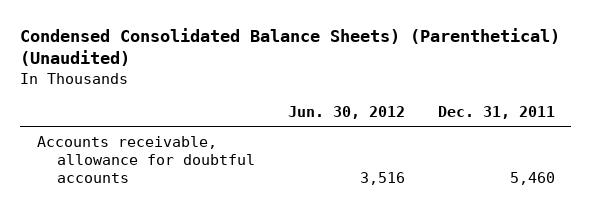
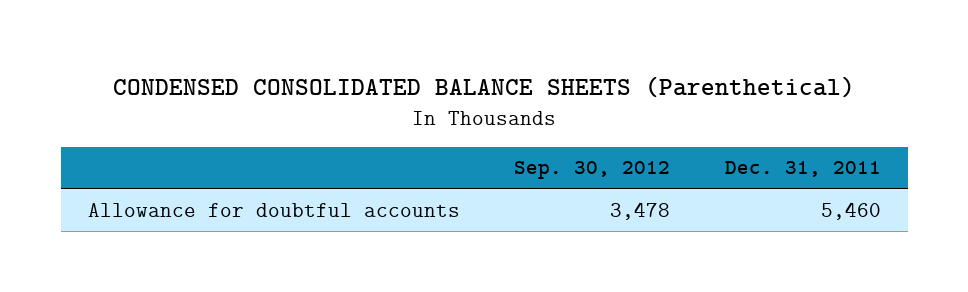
[19,28,560,67] Condensed Consolidated Balance Sheets) (Parenthetical) (Unaudited) -> [113,75,856,98] CONDENSED CONSOLIDATED BALANCE SHEETS (Parenthetical)
[287,106,405,120] Jun. 30, 2012 -> none
none -> [514,161,671,180] Sep. 30, 2012
[36,135,255,184] Accounts receivable, allowance for doubtful accounts -> [87,202,460,217] Allowance for doubtful accounts

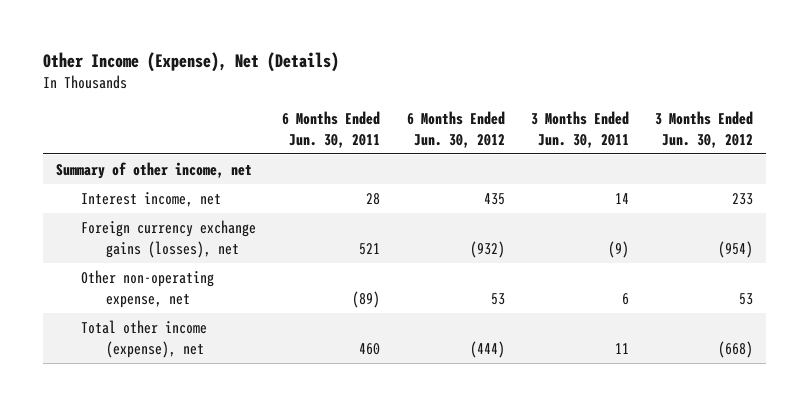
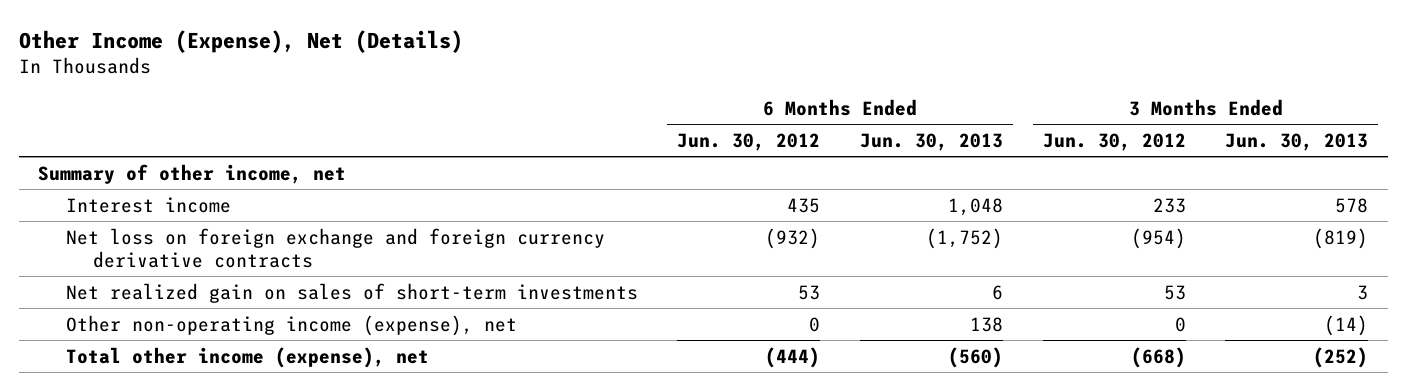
[282,111,381,148] 6 Months Ended Jun. 30, 2011 -> none
[530,111,629,148] 3 Months Ended Jun. 30, 2011 -> none
none -> [860,133,1004,152] Jun. 30, 2013
none -> [1225,133,1369,152] Jun. 30, 2013
[80,192,221,208] Interest income, net -> [65,196,231,213] Interest income
[80,220,256,258] Foreign currency exchange gains (losses), net -> [65,227,605,268] Net loss on foreign exchange and foreign currency derivative contracts
none -> [65,282,638,303] Net realized gain on sales of short-term investments
[80,270,214,308] Other non-operating expense, net -> [65,314,517,336] Other non-operating income (expense), net
[490,292,505,305] 53 -> [809,316,821,332] 0
[739,292,754,305] 53 -> [1174,316,1186,332] 0

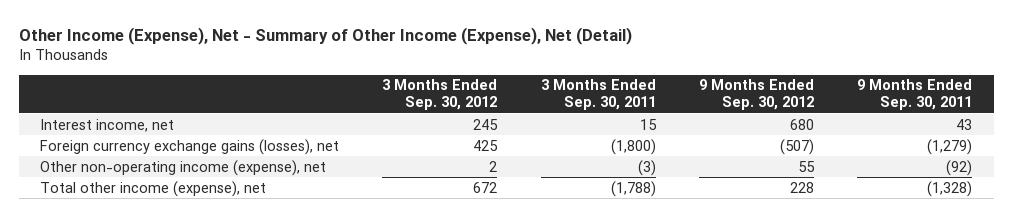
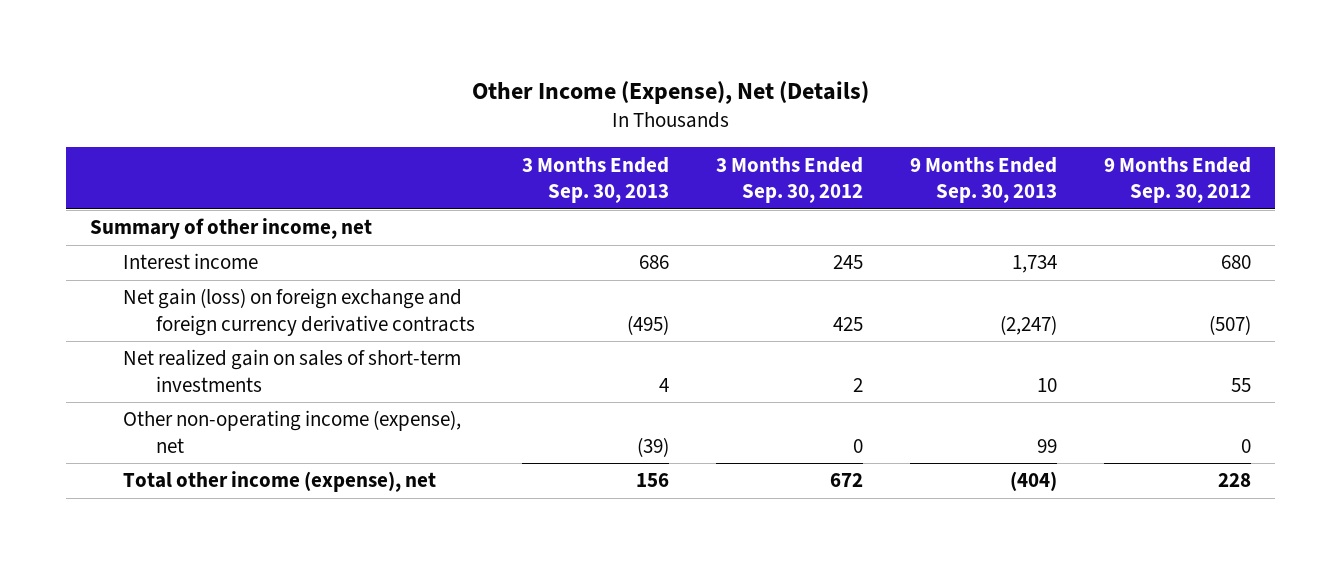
[18,26,632,45] Other Income (Expense), Net - Summary of Other Income (Expense), Net (Detail) -> [471,80,869,104] Other Income (Expense), Net (Details)
[540,79,656,111] 3 Months Ended Sep. 30, 2011 -> none
[857,79,973,111] 9 Months Ended Sep. 30, 2011 -> none
none -> [521,156,669,204] 3 Months Ended Sep. 30, 2013
none -> [910,156,1058,204] 9 Months Ended Sep. 30, 2013
none -> [89,218,372,240] Summary of other income, net
[40,118,175,132] Interest income, net -> [122,253,258,270] Interest income
[40,138,340,155] Foreign currency exchange gains (losses), net -> [122,288,475,336] Net gain (loss) on foreign exchange and foreign currency derivative contracts
none -> [122,349,461,392] Net realized gain on sales of short-term investments
[489,160,498,172] 2 -> [853,438,864,453] 0
[798,160,816,172] 55 -> [1241,438,1252,453] 0

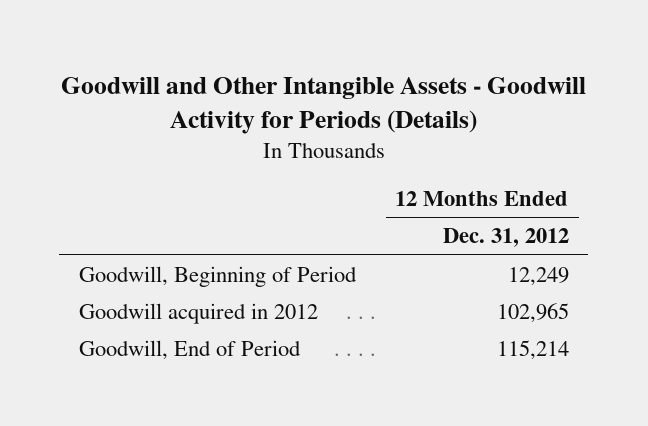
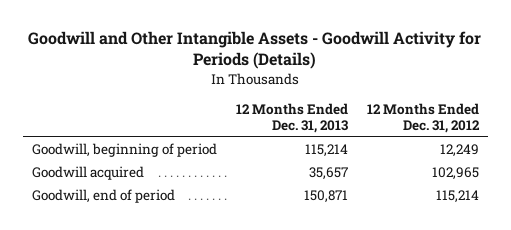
none -> [235,102,348,134] 12 Months Ended Dec. 31, 2013
[78,265,357,287] Goodwill, Beginning of Period -> [32,143,218,158] Goodwill, beginning of period
[78,302,318,324] Goodwill acquired in 2012 -> [32,166,145,181] Goodwill acquired
[78,339,301,360] Goodwill, End of Period -> [32,189,176,204] Goodwill, end of period

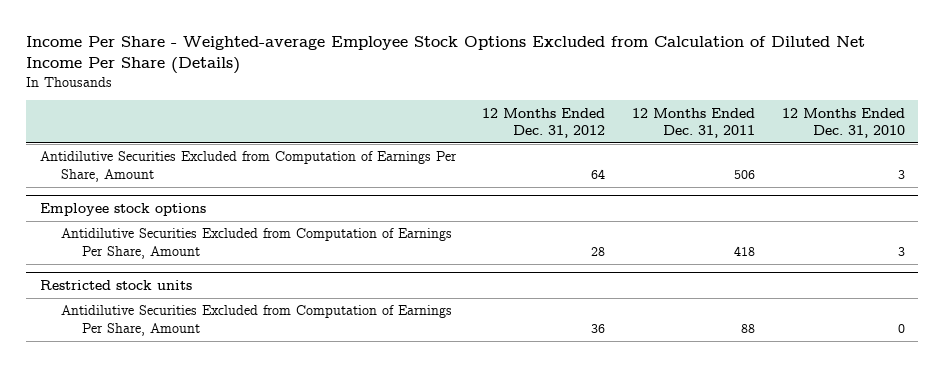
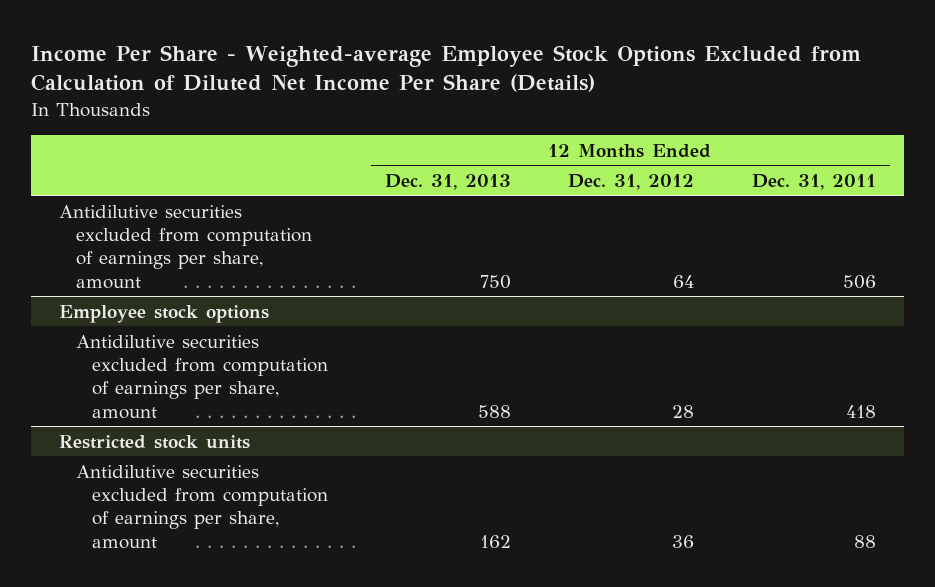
[781,107,905,138] 12 Months Ended Dec. 31, 2010 -> none
none -> [385,173,512,190] Dec. 31, 2013
[39,151,457,182] Antidilutive Securities Excluded from Computation of Earnings Per Share, Amount -> [59,204,312,289] Antidilutive securities excluded from computation of earnings per share, amount
[60,228,452,259] Antidilutive Securities Excluded from Computation of Earnings Per Share, Amount -> [75,334,328,419] Antidilutive securities excluded from computation of earnings per share, amount
[60,305,452,336] Antidilutive Securities Excluded from Computation of Earnings Per Share, Amount -> [75,464,328,549] Antidilutive securities excluded from computation of earnings per share, amount

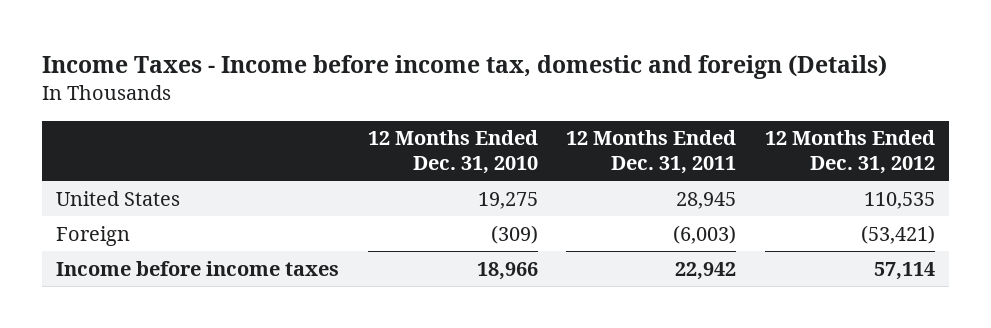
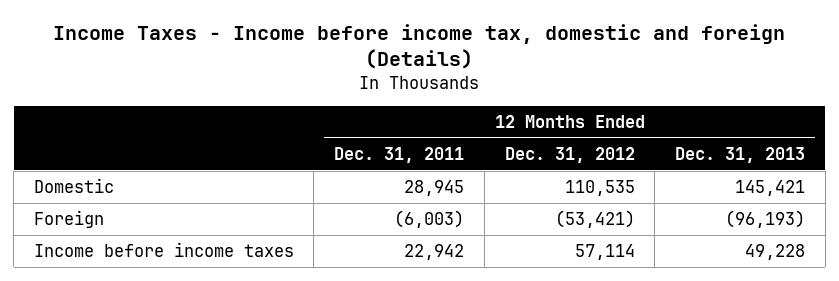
[367,130,538,175] 12 Months Ended Dec. 31, 2010 -> none
none -> [675,147,806,164] Dec. 31, 2013
[56,190,181,206] United States -> [33,178,114,194] Domestic

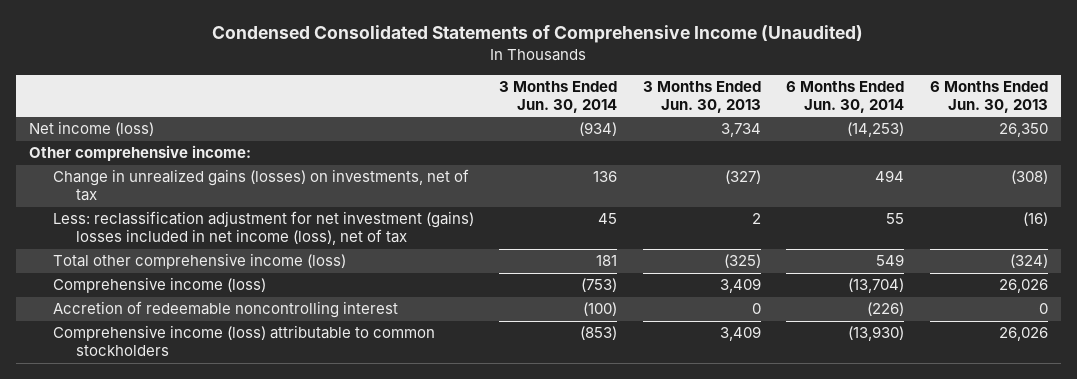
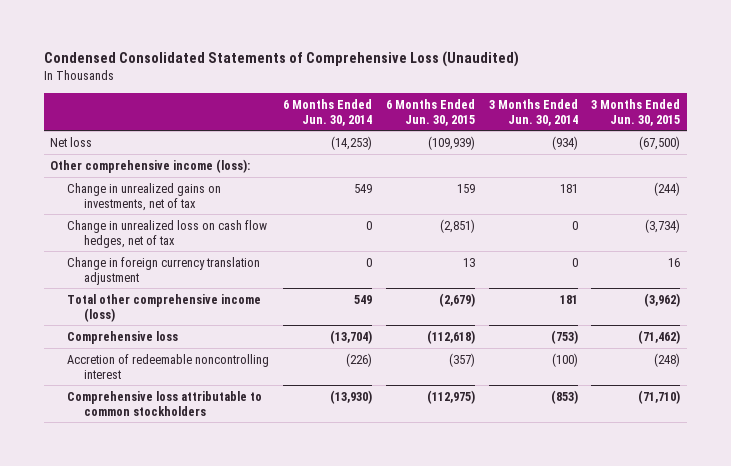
[212,25,864,44] Condensed Consolidated Statements of Comprehensive Income (Unaudited) -> [43,51,519,68] Condensed Consolidated Statements of Comprehensive Loss (Unaudited)
[642,80,761,113] 3 Months Ended Jun. 30, 2013 -> none
[929,80,1048,113] 6 Months Ended Jun. 30, 2013 -> none
none -> [385,98,475,126] 6 Months Ended Jun. 30, 2015
none -> [591,98,681,126] 3 Months Ended Jun. 30, 2015
[52,211,474,246] Less: reclassification adjustment for net investment (gains) losses included in net income (loss), net of tax -> none
[28,121,154,137] Net income (loss) -> [50,136,93,147] Net loss
[28,145,251,162] Other comprehensive income: -> [50,158,251,173] Other comprehensive income (loss):
[52,169,469,202] Change in unrealized gains (losses) on investments, net of tax -> [67,182,222,211] Change in unrealized gains on investments, net of tax
[593,171,618,183] 136 -> [559,183,578,193] 181
[875,170,905,183] 494 -> [353,183,372,193] 549
none -> [67,219,268,248] Change in unrealized loss on cash flow hedges, net of tax
none -> [67,256,261,285] Change in foreign currency translation adjustment
[52,277,266,294] Comprehensive income (loss) -> [67,330,179,344] Comprehensive loss
[52,325,435,357] Comprehensive income (loss) attributable to common stockholders -> [67,390,263,416] Comprehensive loss attributable to common stockholders

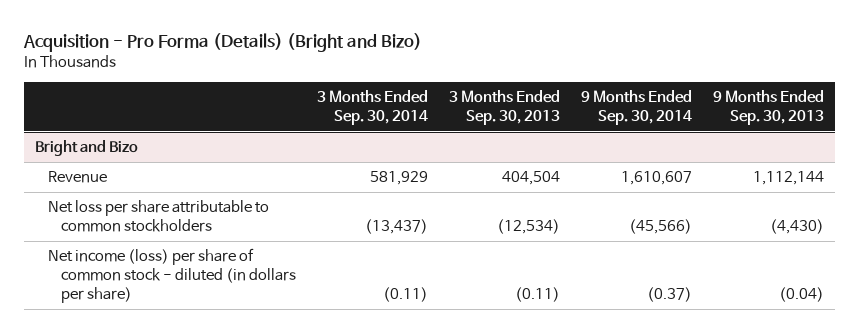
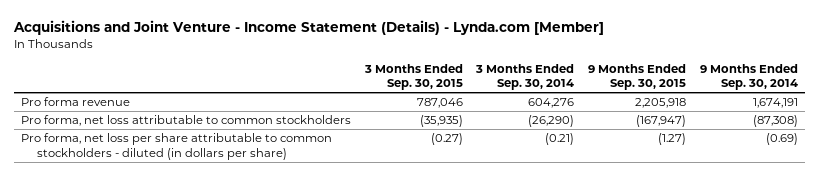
[23,33,423,53] Acquisition - Pro Forma (Details) (Bright and Bizo) -> [13,20,605,36] Acquisitions and Joint Venture - Income Statement (Details) - Lynda.com [Member]
[449,90,561,125] 3 Months Ended Sep. 30, 2013 -> none
[713,90,825,125] 9 Months Ended Sep. 30, 2013 -> none
none -> [363,63,463,90] 3 Months Ended Sep. 30, 2015
none -> [588,63,687,90] 9 Months Ended Sep. 30, 2015
[35,140,139,157] Bright and Bizo -> none
[47,171,107,184] Revenue -> [20,97,130,107] Pro forma revenue
[370,171,429,186] 581,929 -> [528,98,575,109] 604,276
[621,171,693,186] 1,610,607 -> [752,98,798,109] 1,674,191
[47,200,269,233] Net loss per share attributable to common stockholders -> [20,115,351,127] Pro forma, net loss attributable to common stockholders
[365,219,429,235] (13,437) -> [528,115,575,128] (26,290)
[629,219,693,235] (45,566) -> [752,115,798,128] (87,308)
[47,248,296,303] Net income (loss) per share of common stock - diluted (in dollars per share) -> [20,133,332,160] Pro forma, net loss per share attributable to common stockholders - diluted (in dollars per share)
[383,286,429,302] (0.11) -> [545,133,575,146] (0.21)
[647,286,693,302] (0.37) -> [765,133,798,146] (0.69)

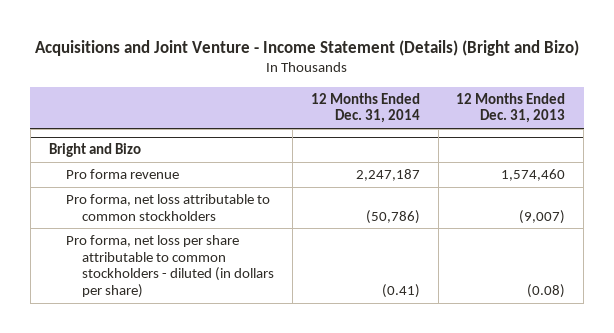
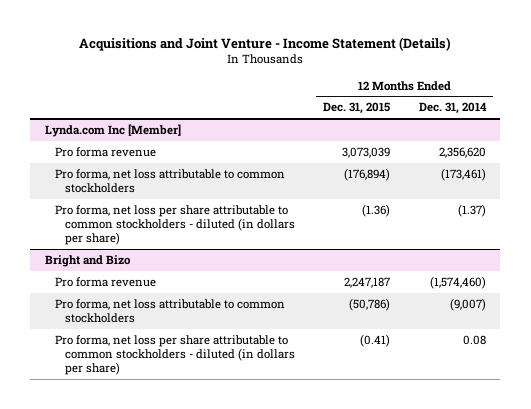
[35,39,580,56] Acquisitions and Joint Venture - Income Statement (Details) (Bright and Bizo) -> [79,37,452,52] Acquisitions and Joint Venture - Income Statement (Details)
[456,92,566,124] 12 Months Ended Dec. 31, 2013 -> none
none -> [323,102,391,115] Dec. 31, 2015
none -> [44,123,181,137] Lynda.com Inc [Member]
none -> [54,146,156,157] Pro forma revenue
none -> [54,168,285,194] Pro forma, net loss attributable to common stockholders
none -> [54,204,295,246] Pro forma, net loss per share attributable to common stockholders - diluted (in dollars per share)
[355,169,420,182] 2,247,187 -> [430,275,487,289] (1,574,460)
[365,209,420,224] (50,786) -> [450,297,487,311] (9,007)
[381,284,420,299] (0.41) -> [463,334,487,345] 0.08

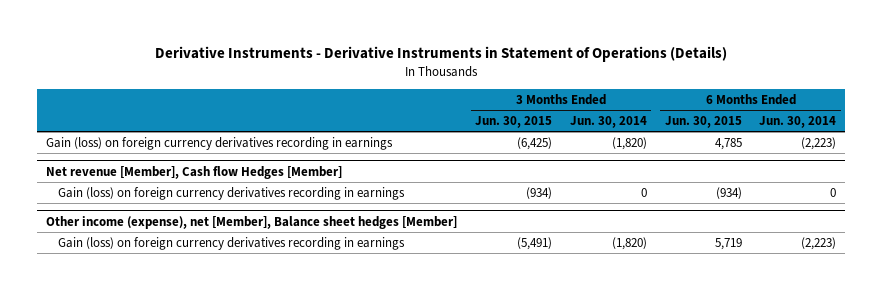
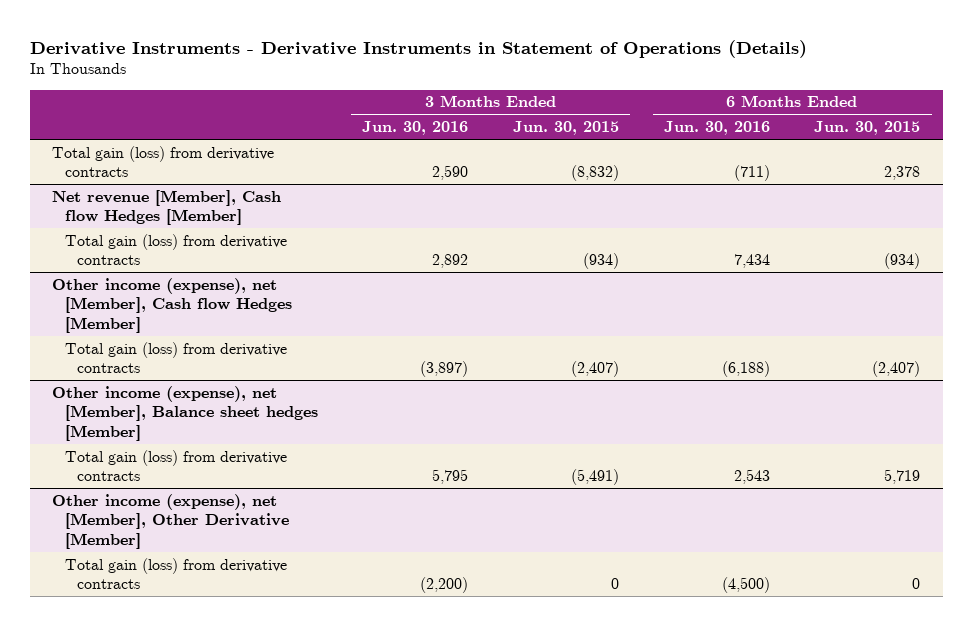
[569,116,647,129] Jun. 30, 2014 -> none
[759,116,837,129] Jun. 30, 2014 -> none
none -> [362,121,469,136] Jun. 30, 2016
none -> [663,121,770,136] Jun. 30, 2016
[46,136,394,150] Gain (loss) on foreign currency derivatives recording in earnings -> none
none -> [51,145,274,178] Total gain (loss) from derivative contracts
[58,186,406,200] Gain (loss) on foreign currency derivatives recording in earnings -> [64,233,287,266] Total gain (loss) from derivative contracts
none -> [51,277,292,333] Other income (expense), net [Member], Cash flow Hedges [Member]
none -> [64,341,287,374] Total gain (loss) from derivative contracts
[58,236,406,250] Gain (loss) on foreign currency derivatives recording in earnings -> [64,449,287,482] Total gain (loss) from derivative contracts
none -> [51,493,289,549] Other income (expense), net [Member], Other Derivative [Member]
none -> [64,557,287,590] Total gain (loss) from derivative contracts

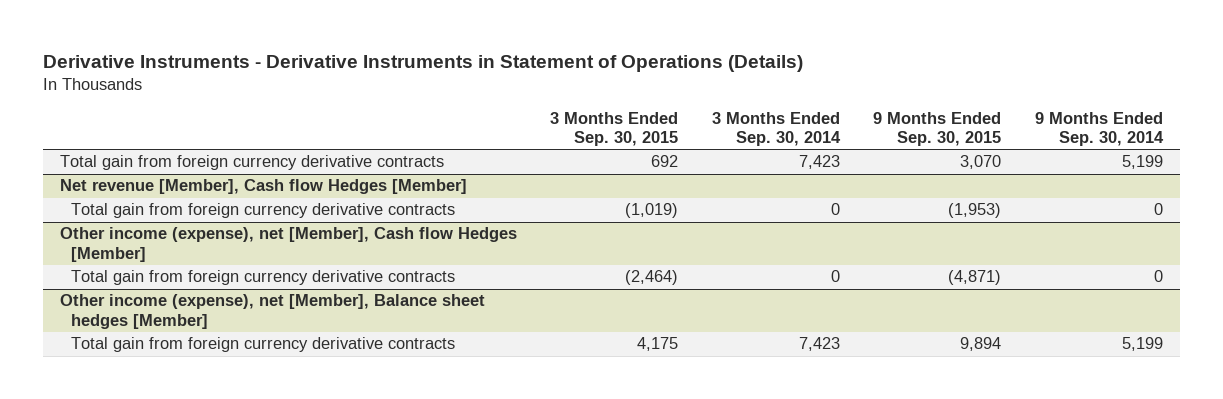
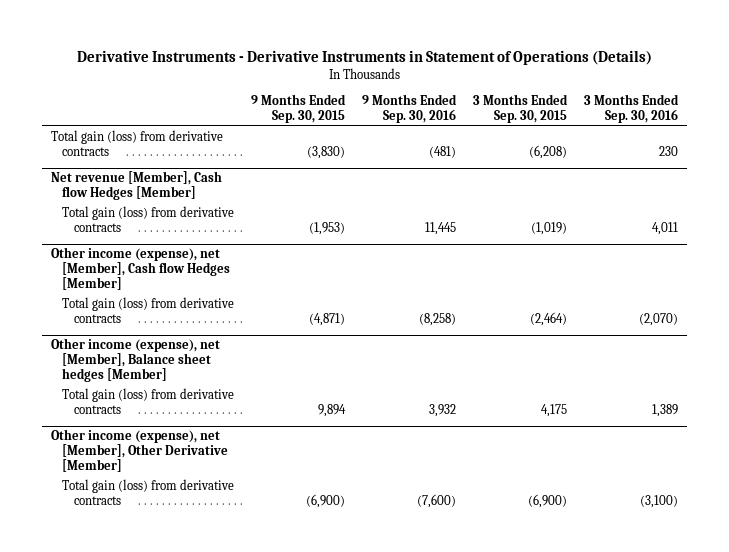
[711,111,841,147] 3 Months Ended Sep. 30, 2014 -> none
[1035,111,1165,147] 9 Months Ended Sep. 30, 2014 -> none
none -> [362,94,458,124] 9 Months Ended Sep. 30, 2016
none -> [584,94,680,124] 3 Months Ended Sep. 30, 2016
[59,155,444,171] Total gain from foreign currency derivative contracts -> [50,129,223,156] Total gain (loss) from derivative contracts
[651,155,679,168] 692 -> [529,144,568,159] (6,208)
[960,155,1002,170] 3,070 -> [307,145,346,159] (3,830)
[71,203,456,219] Total gain from foreign currency derivative contracts -> [62,205,235,232] Total gain (loss) from derivative contracts
[71,270,456,286] Total gain from foreign currency derivative contracts -> [62,296,235,323] Total gain (loss) from derivative contracts
[71,337,456,353] Total gain from foreign currency derivative contracts -> [62,387,235,414] Total gain (loss) from derivative contracts
none -> [50,429,229,473] Other income (expense), net [Member], Other Derivative [Member]
none -> [62,478,235,505] Total gain (loss) from derivative contracts

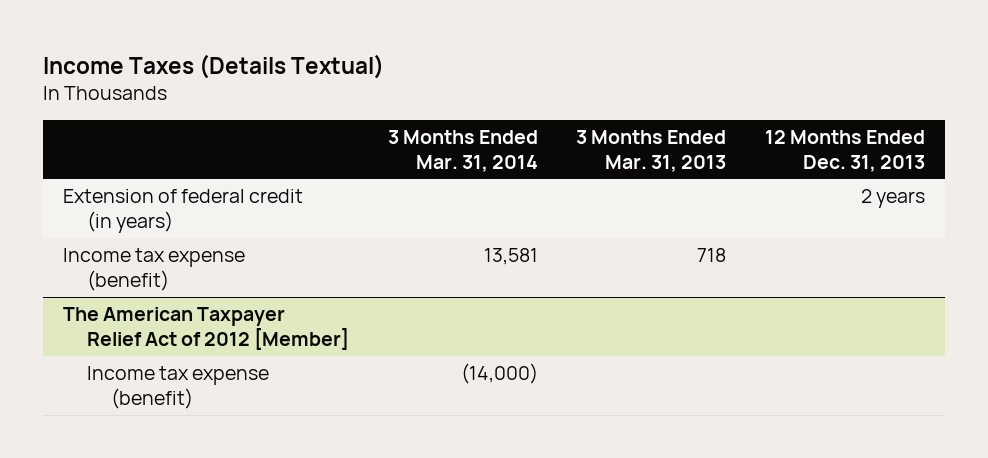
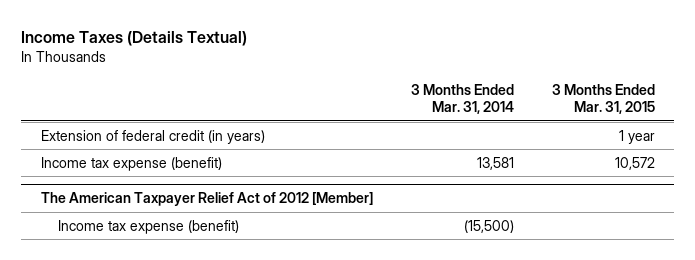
[576,129,727,173] 3 Months Ended Mar. 31, 2013 -> none
[765,129,926,173] 12 Months Ended Dec. 31, 2013 -> none
none -> [551,84,655,115] 3 Months Ended Mar. 31, 2015
[460,362,538,384] (14,000) -> [463,219,514,233] (15,500)

